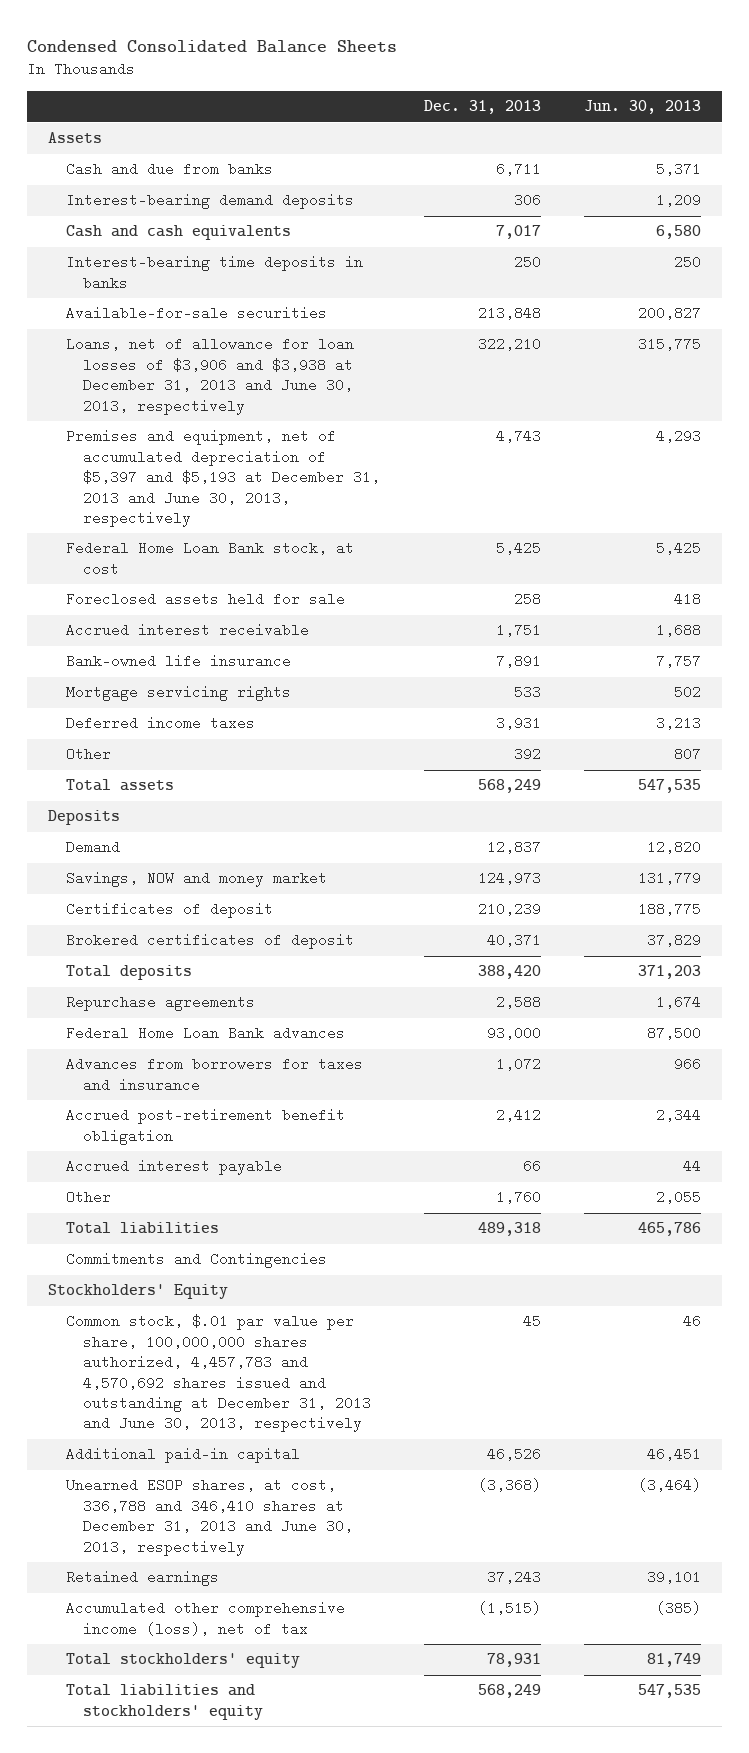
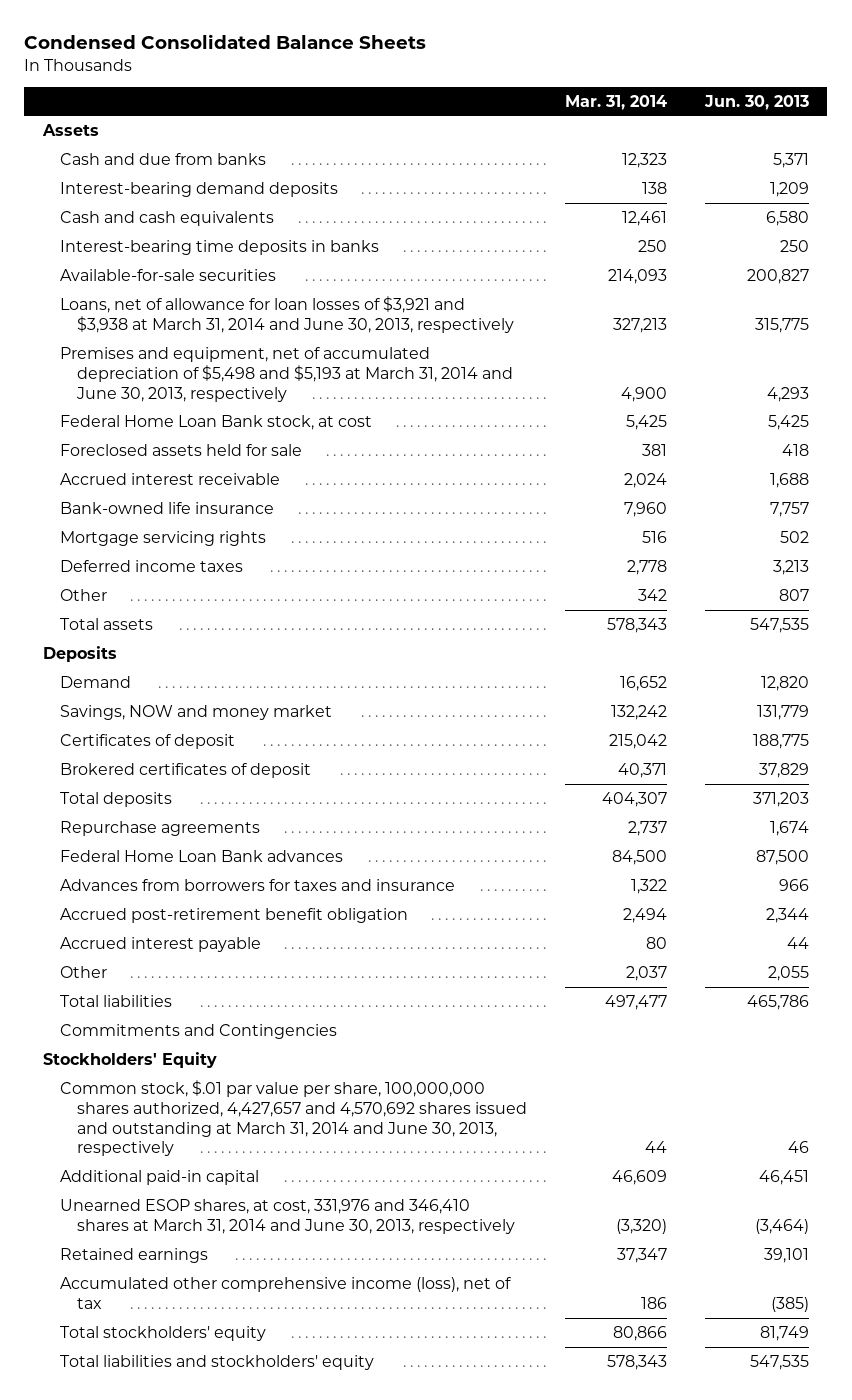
[423,100,541,115] Dec. 31, 2013 -> none
none -> [564,94,667,110] Mar. 31, 2014
[65,337,354,415] Loans, net of allowance for loan losses of $3,906 and $3,938 at December 31, 2013 and June 30, 2013, respectively -> [60,296,515,333] Loans, net of allowance for loan losses of $3,921 and $3,938 at March 31, 2014 and June 30, 2013, respectively
[65,429,381,527] Premises and equipment, net of accumulated depreciation of $5,397 and $5,193 at December 31, 2013 and June 30, 2013, respectively -> [60,347,514,402] Premises and equipment, net of accumulated depreciation of $5,498 and $5,193 at March 31, 2014 and June 30, 2013, respectively
[65,1314,372,1433] Common stock, $.01 par value per share, 100,000,000 shares authorized, 4,457,783 and 4,570,692 shares issued and outstanding at December 31, 2013 and June 30, 2013, respectively -> [60,1080,528,1157] Common stock, $.01 par value per share, 100,000,000 shares authorized, 4,427,657 and 4,570,692 shares issued and outstanding at March 31, 2014 and June 30, 2013, respectively
[65,1478,354,1556] Unearned ESOP shares, at cost, 336,788 and 346,410 shares at December 31, 2013 and June 30, 2013, respectively -> [60,1199,516,1234] Unearned ESOP shares, at cost, 331,976 and 346,410 shares at March 31, 2014 and June 30, 2013, respectively

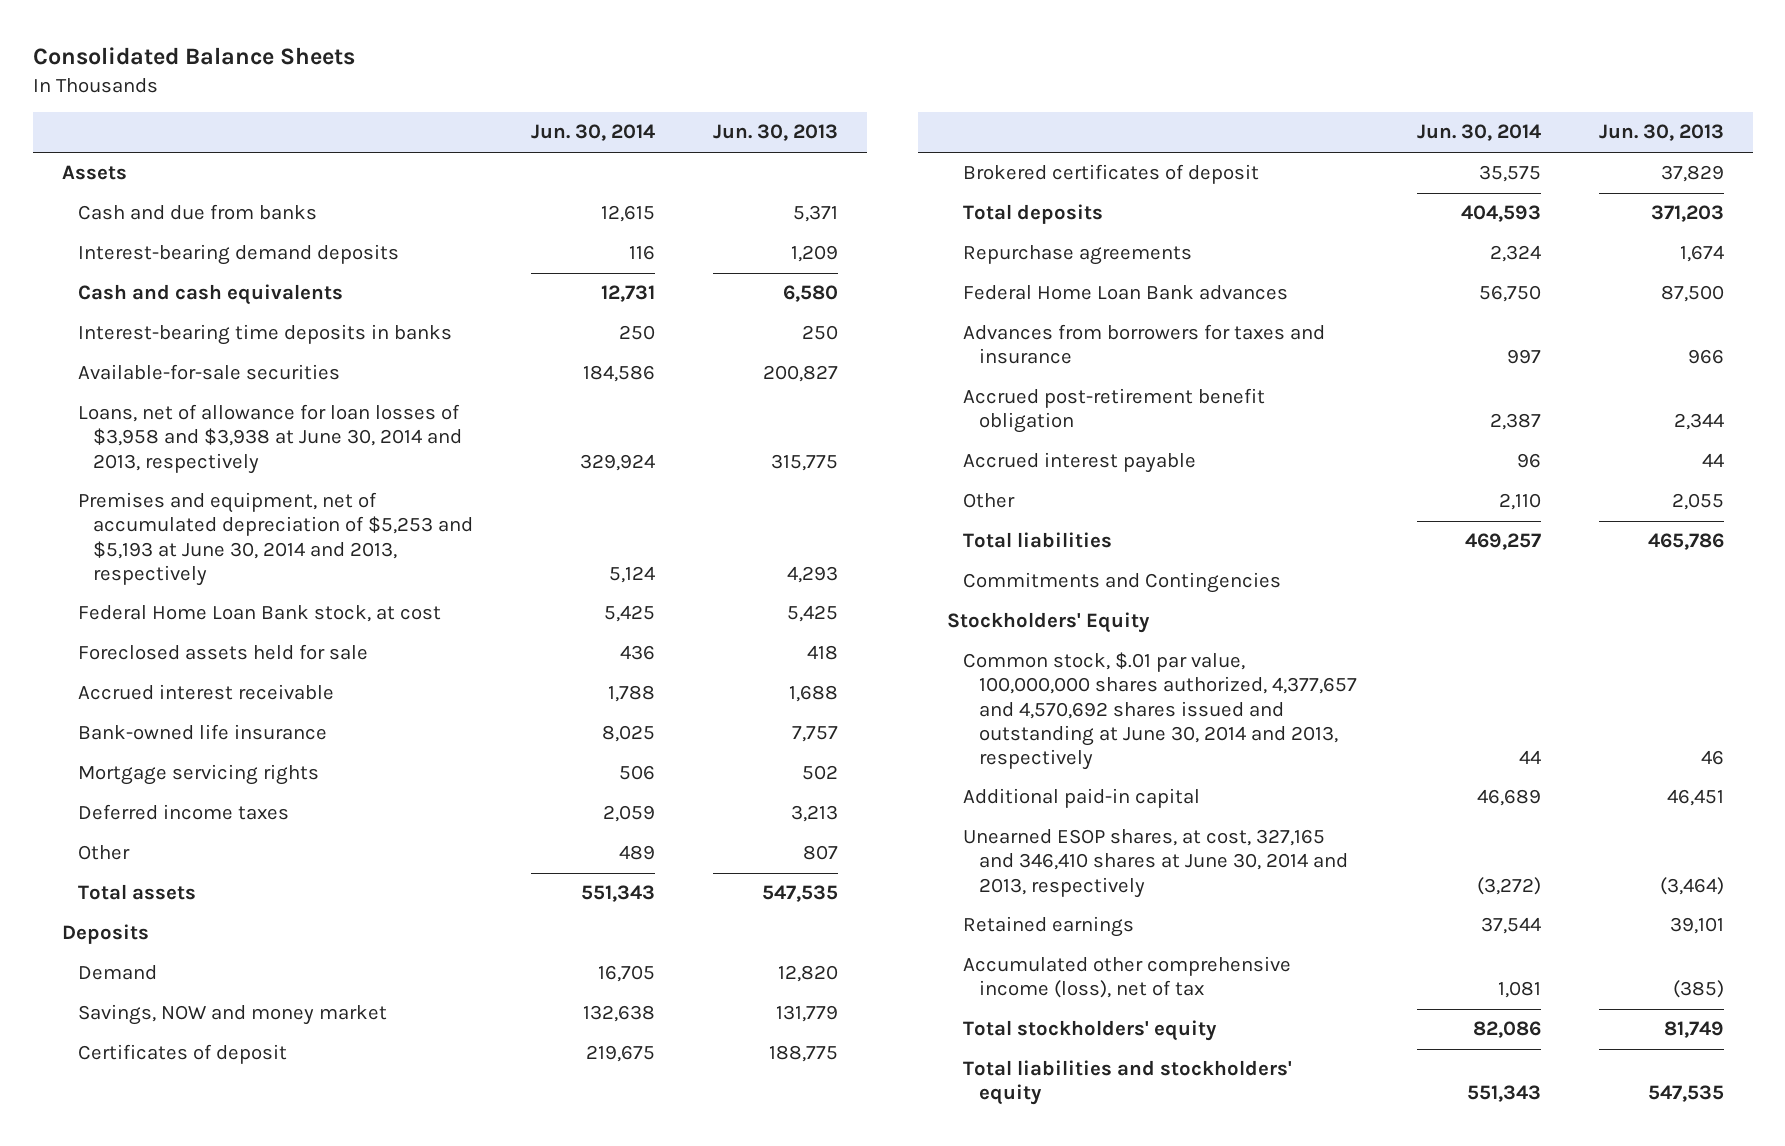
[24,34,427,50] Condensed Consolidated Balance Sheets -> [32,47,355,66] Consolidated Balance Sheets
[564,94,667,110] Mar. 31, 2014 -> none
none -> [531,124,656,142] Jun. 30, 2014
[60,296,515,333] Loans, net of allowance for loan losses of $3,921 and $3,938 at March 31, 2014 and June 30, 2013, respectively -> [77,404,463,474] Loans, net of allowance for loan losses of $3,958 and $3,938 at June 30, 2014 and 2013, respectively
[60,347,514,402] Premises and equipment, net of accumulated depreciation of $5,498 and $5,193 at March 31, 2014 and June 30, 2013, respectively -> [77,492,474,586] Premises and equipment, net of accumulated depreciation of $5,253 and $5,193 at June 30, 2014 and 2013, respectively
[60,1080,528,1157] Common stock, $.01 par value per share, 100,000,000 shares authorized, 4,427,657 and 4,570,692 shares issued and outstanding at March 31, 2014 and June 30, 2013, respectively -> [962,652,1357,770] Common stock, $.01 par value, 100,000,000 shares authorized, 4,377,657 and 4,570,692 shares issued and outstanding at June 30, 2014 and 2013, respectively
[60,1199,516,1234] Unearned ESOP shares, at cost, 331,976 and 346,410 shares at March 31, 2014 and June 30, 2013, respectively -> [962,829,1348,898] Unearned ESOP shares, at cost, 327,165 and 346,410 shares at June 30, 2014 and 2013, respectively

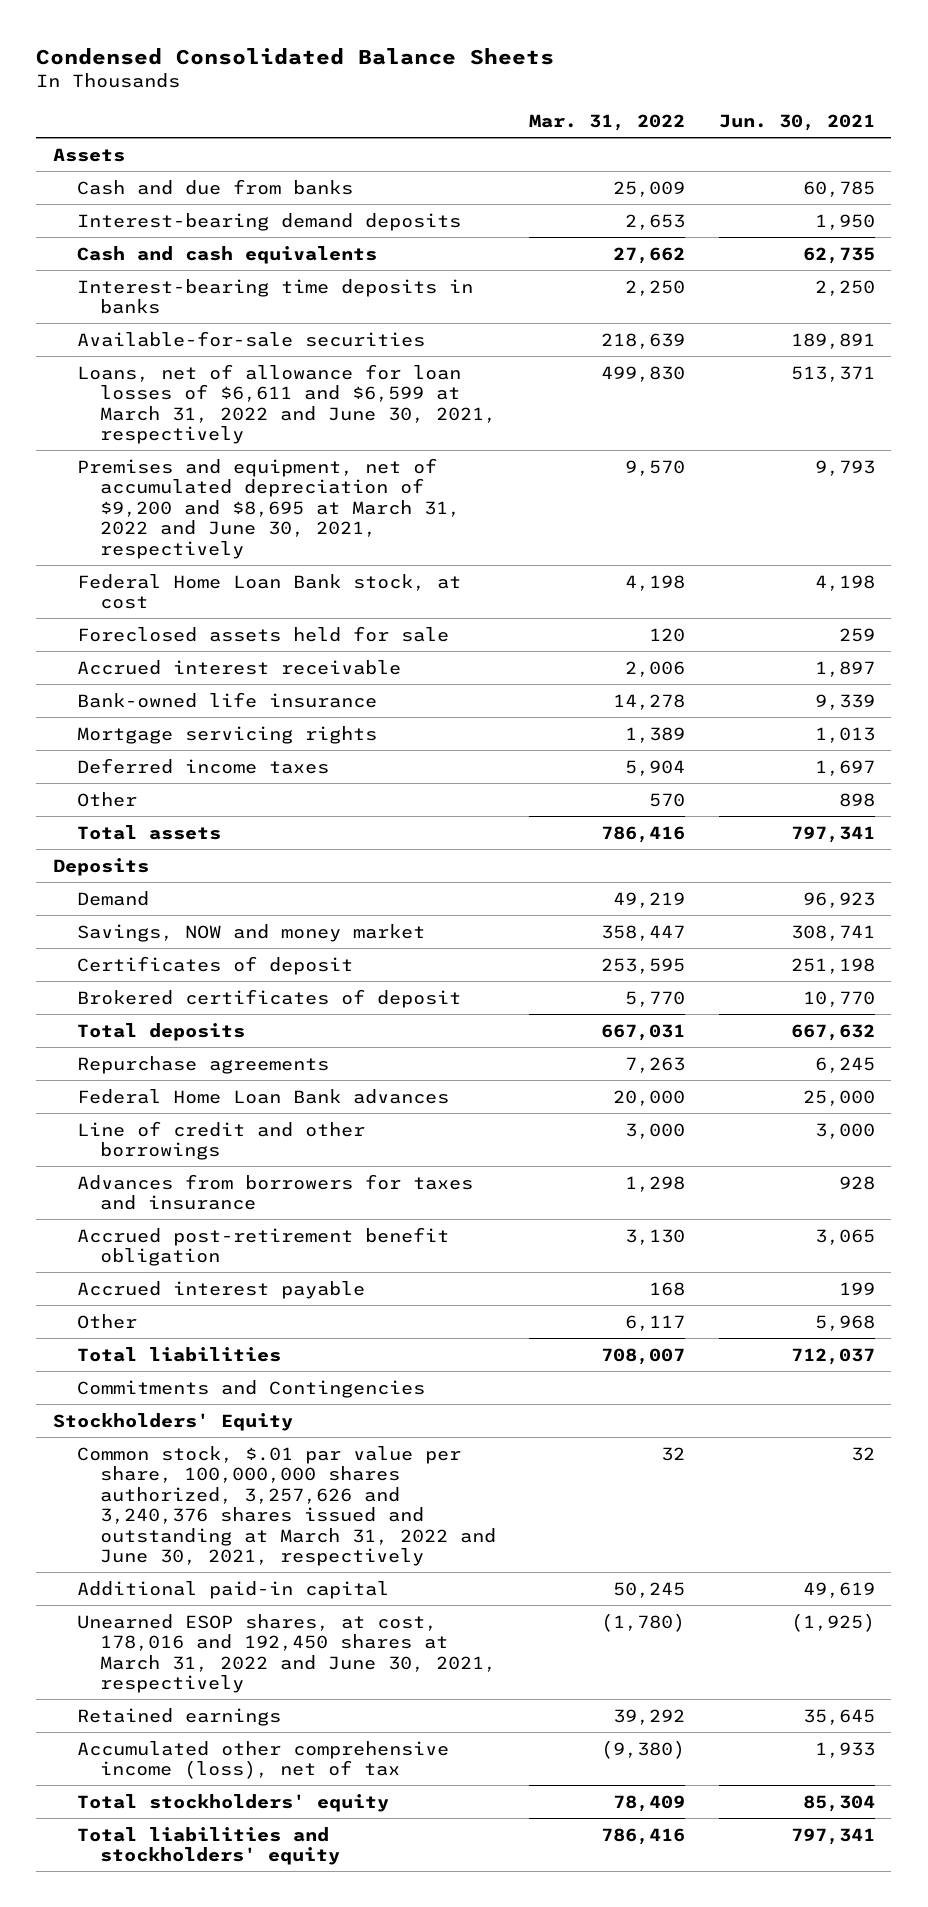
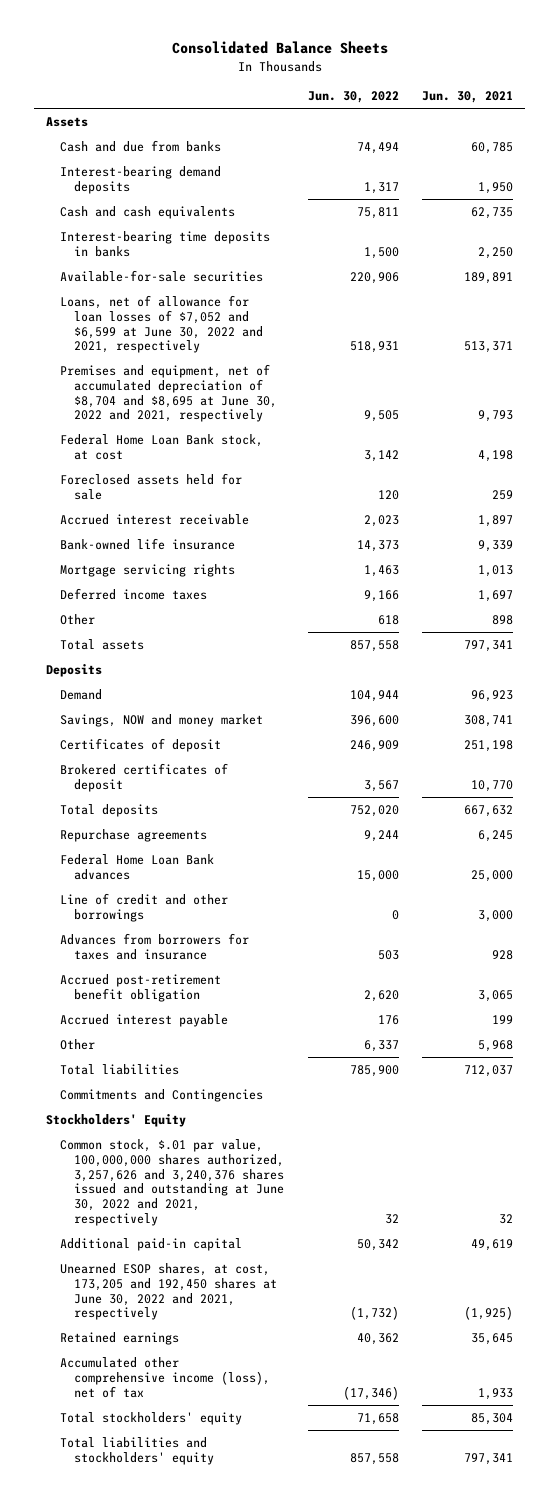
[36,47,555,65] Condensed Consolidated Balance Sheets -> [171,41,388,55] Consolidated Balance Sheets
[529,114,686,132] Mar. 31, 2022 -> none
none -> [307,91,399,104] Jun. 30, 2022
[76,363,497,445] Loans, net of allowance for loan losses of $6,611 and $6,599 at March 31, 2022 and June 30, 2021, respectively -> [59,294,264,354] Loans, net of allowance for loan losses of $7,052 and $6,599 at June 30, 2022 and 2021, respectively
[76,457,461,559] Premises and equipment, net of accumulated depreciation of $9,200 and $8,695 at March 31, 2022 and June 30, 2021, respectively -> [59,363,278,423] Premises and equipment, net of accumulated depreciation of $8,704 and $8,695 at June 30, 2022 and 2021, respectively
[76,1445,497,1567] Common stock, $.01 par value per share, 100,000,000 shares authorized, 3,257,626 and 3,240,376 shares issued and outstanding at March 31, 2022 and June 30, 2021, respectively -> [59,1138,285,1227] Common stock, $.01 par value, 100,000,000 shares authorized, 3,257,626 and 3,240,376 shares issued and outstanding at June 30, 2022 and 2021, respectively
[76,1613,497,1694] Unearned ESOP shares, at cost, 178,016 and 192,450 shares at March 31, 2022 and June 30, 2021, respectively -> [59,1262,278,1321] Unearned ESOP shares, at cost, 173,205 and 192,450 shares at June 30, 2022 and 2021, respectively

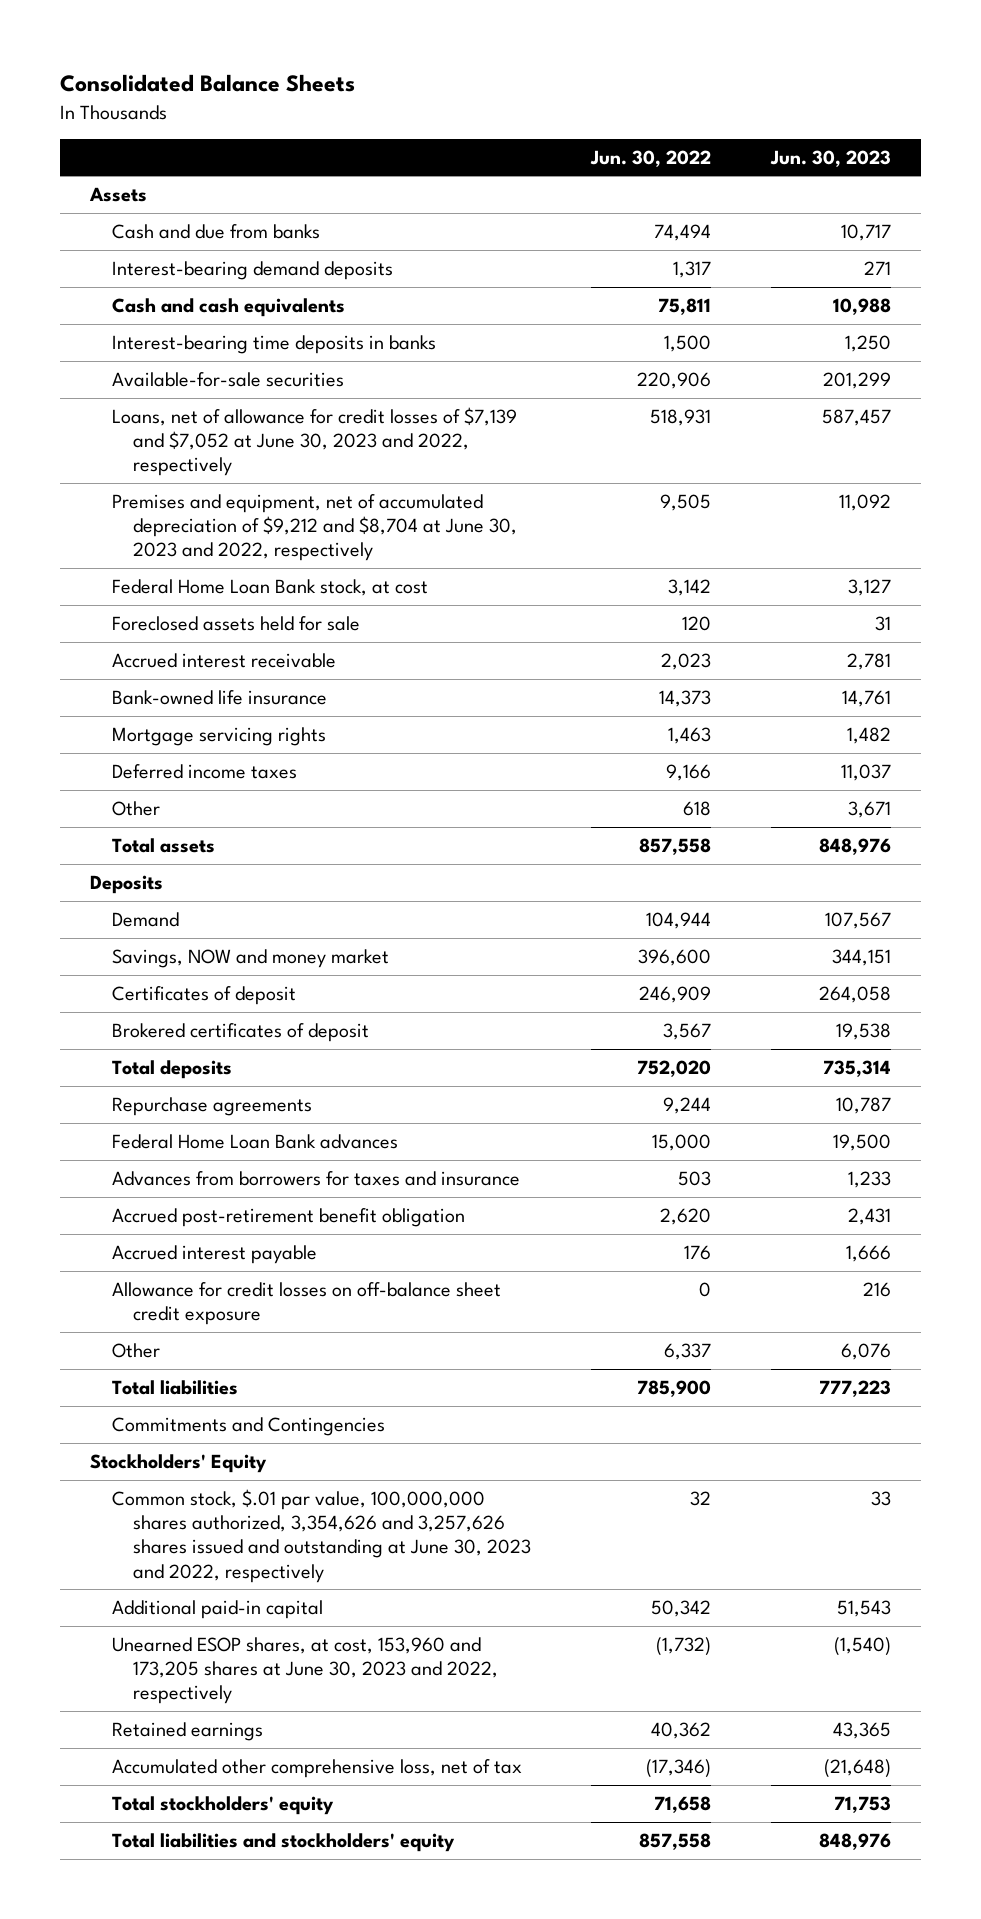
[422,91,514,104] Jun. 30, 2021 -> none
none -> [770,149,892,167] Jun. 30, 2023
[59,294,264,354] Loans, net of allowance for loan losses of $7,052 and $6,599 at June 30, 2022 and 2021, respectively -> [111,406,517,477] Loans, net of allowance for credit losses of $7,139 and $7,052 at June 30, 2023 and 2022, respectively
[59,363,278,423] Premises and equipment, net of accumulated depreciation of $8,704 and $8,695 at June 30, 2022 and 2021, respectively -> [111,493,518,562] Premises and equipment, net of accumulated depreciation of $9,212 and $8,704 at June 30, 2023 and 2022, respectively
[59,892,228,922] Line of credit and other borrowings -> none
none -> [111,1281,501,1326] Allowance for credit losses on off-balance sheet credit exposure
[59,1138,285,1227] Common stock, $.01 par value, 100,000,000 shares authorized, 3,257,626 and 3,240,376 shares issued and outstanding at June 30, 2022 and 2021, respectively -> [111,1488,532,1583] Common stock, $.01 par value, 100,000,000 shares authorized, 3,354,626 and 3,257,626 shares issued and outstanding at June 30, 2023 and 2022, respectively
[59,1262,278,1321] Unearned ESOP shares, at cost, 173,205 and 192,450 shares at June 30, 2022 and 2021, respectively -> [111,1636,499,1705] Unearned ESOP shares, at cost, 153,960 and 173,205 shares at June 30, 2023 and 2022, respectively
[59,1356,271,1398] Accumulated other comprehensive income (loss), net of tax -> [111,1758,522,1778] Accumulated other comprehensive loss, net of tax

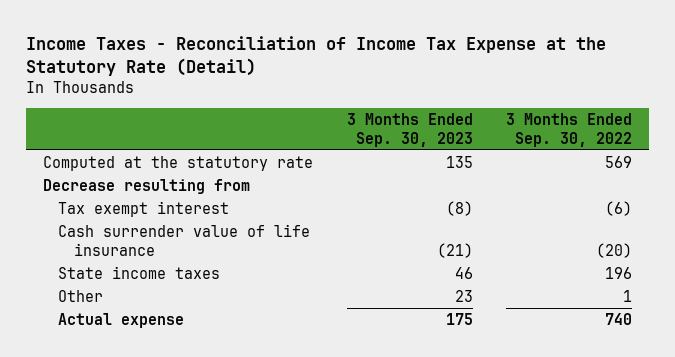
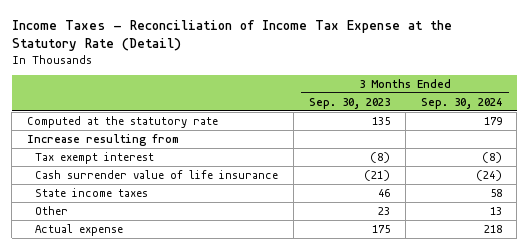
[506,112,633,147] 3 Months Ended Sep. 30, 2022 -> none
none -> [420,97,502,109] Sep. 30, 2024
[43,178,251,194] Decrease resulting from -> [27,133,179,146] Increase resulting from

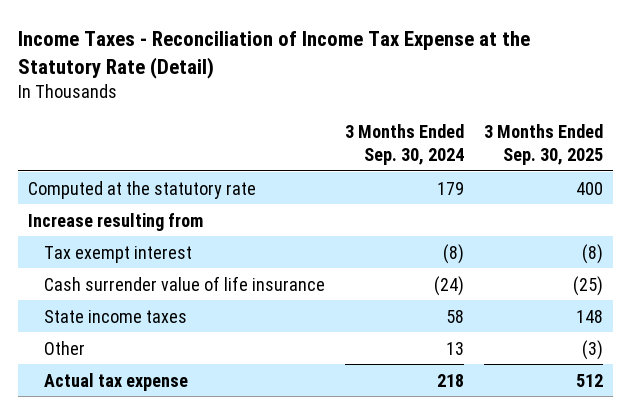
[308,97,390,109] Sep. 30, 2023 -> none
none -> [483,124,603,165] 3 Months Ended Sep. 30, 2025
[35,223,124,236] Actual expense -> [43,372,188,391] Actual tax expense

